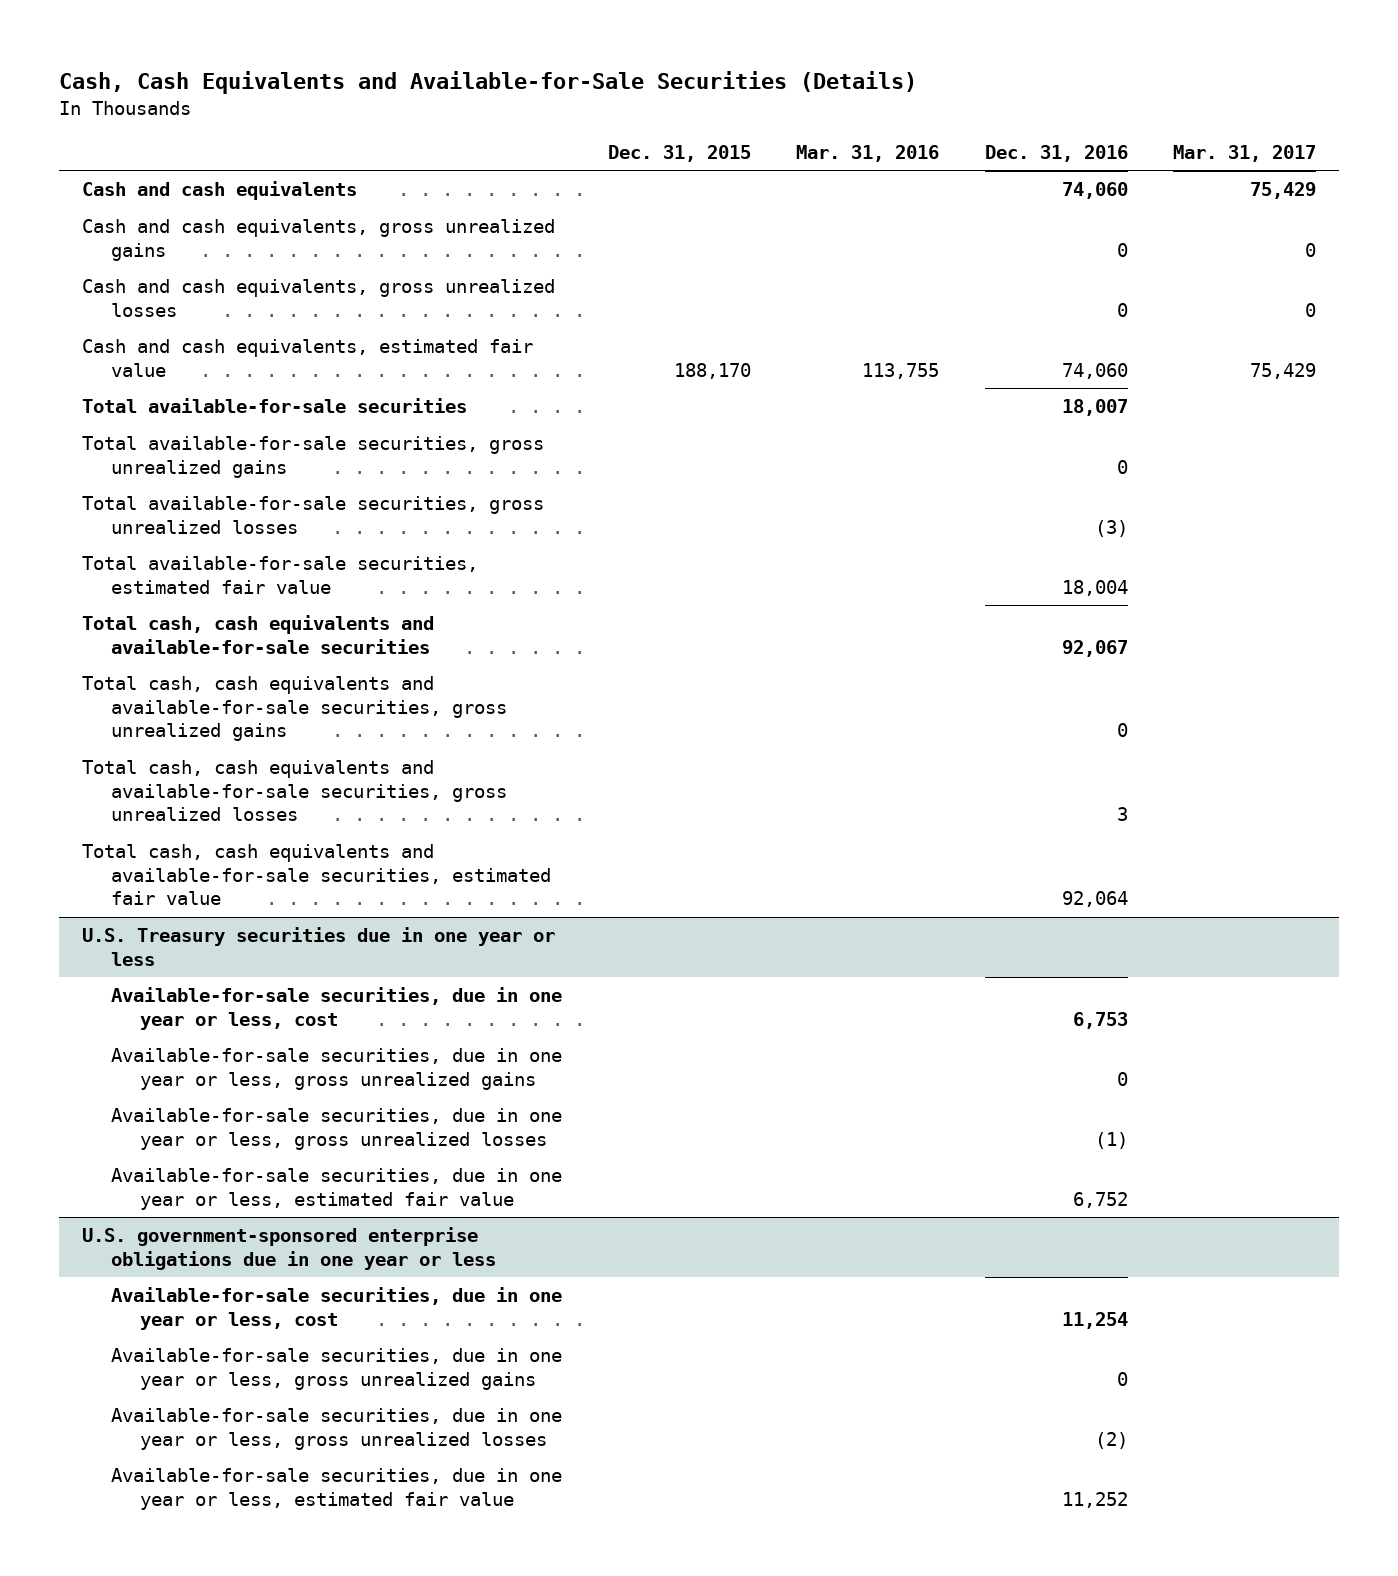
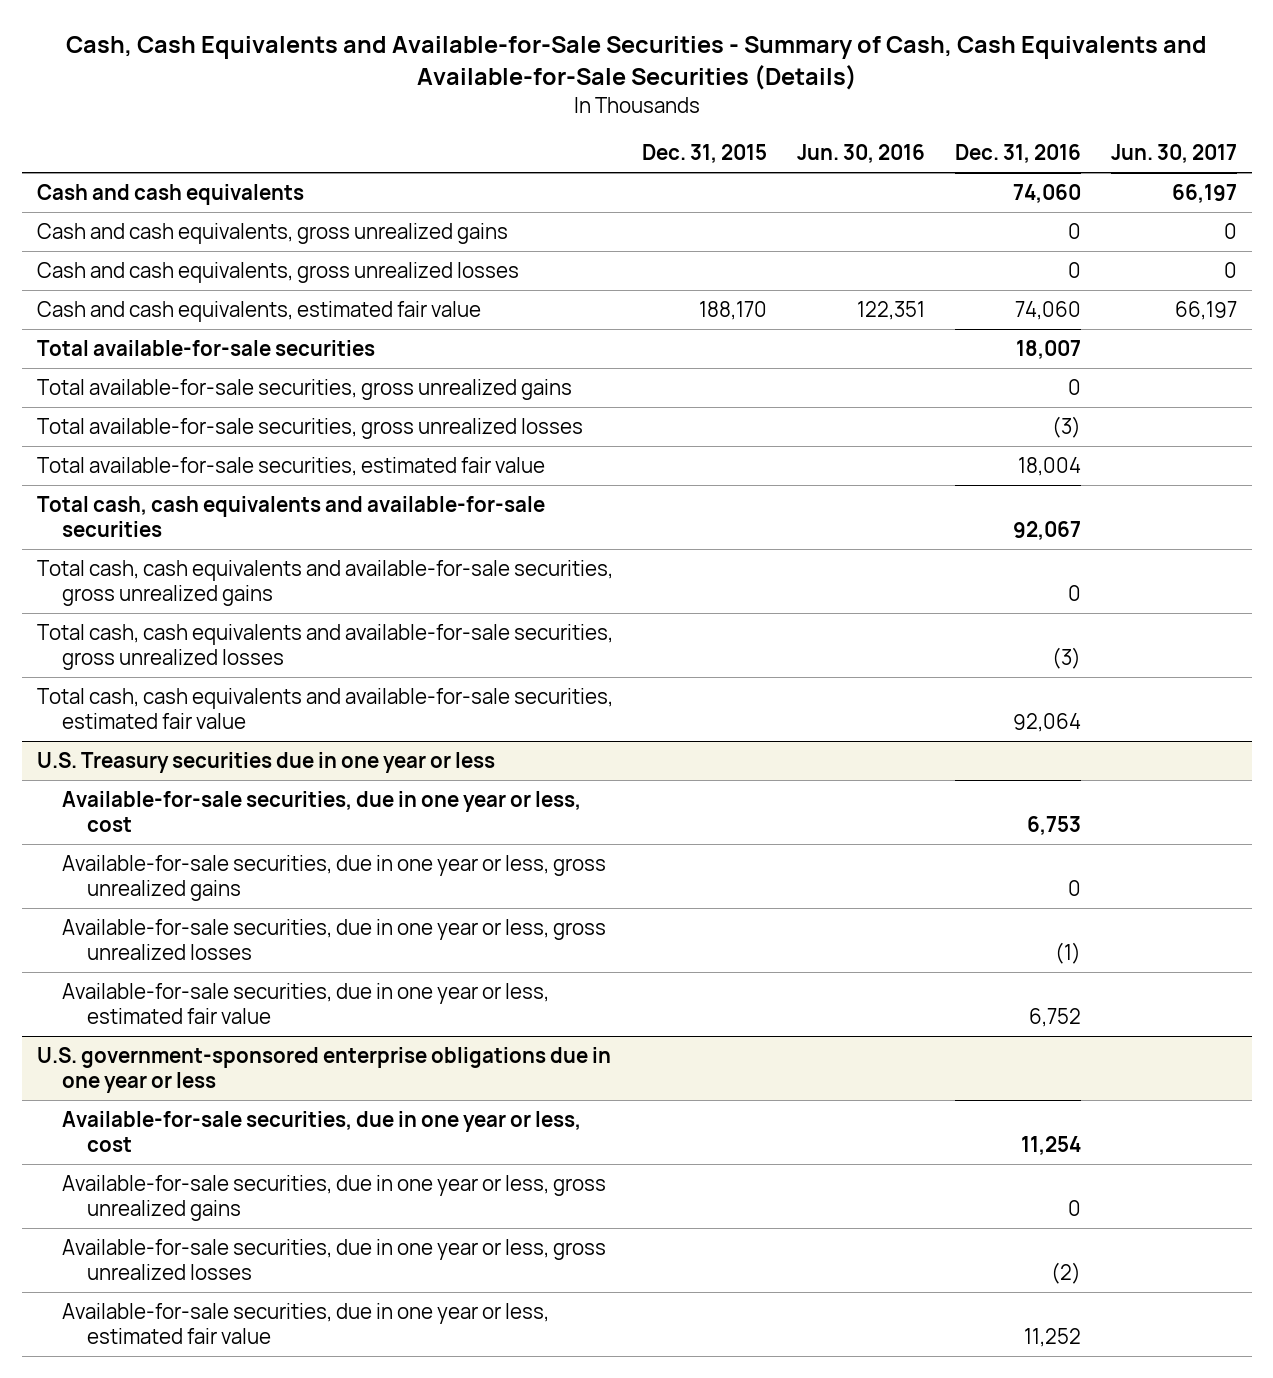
[59,70,918,94] Cash, Cash Equivalents and Available-for-Sale Securities (Details) -> [65,36,1207,90] Cash, Cash Equivalents and Available-for-Sale Securities - Summary of Cash, Cash Equivalents and Available-for-Sale Securities (Details)
[796,144,940,162] Mar. 31, 2016 -> none
[1173,144,1317,162] Mar. 31, 2017 -> none
none -> [797,144,926,164] Jun. 30, 2016
none -> [1110,144,1237,164] Jun. 30, 2017
[1116,807,1128,822] 3 -> [1052,646,1082,669] (3)

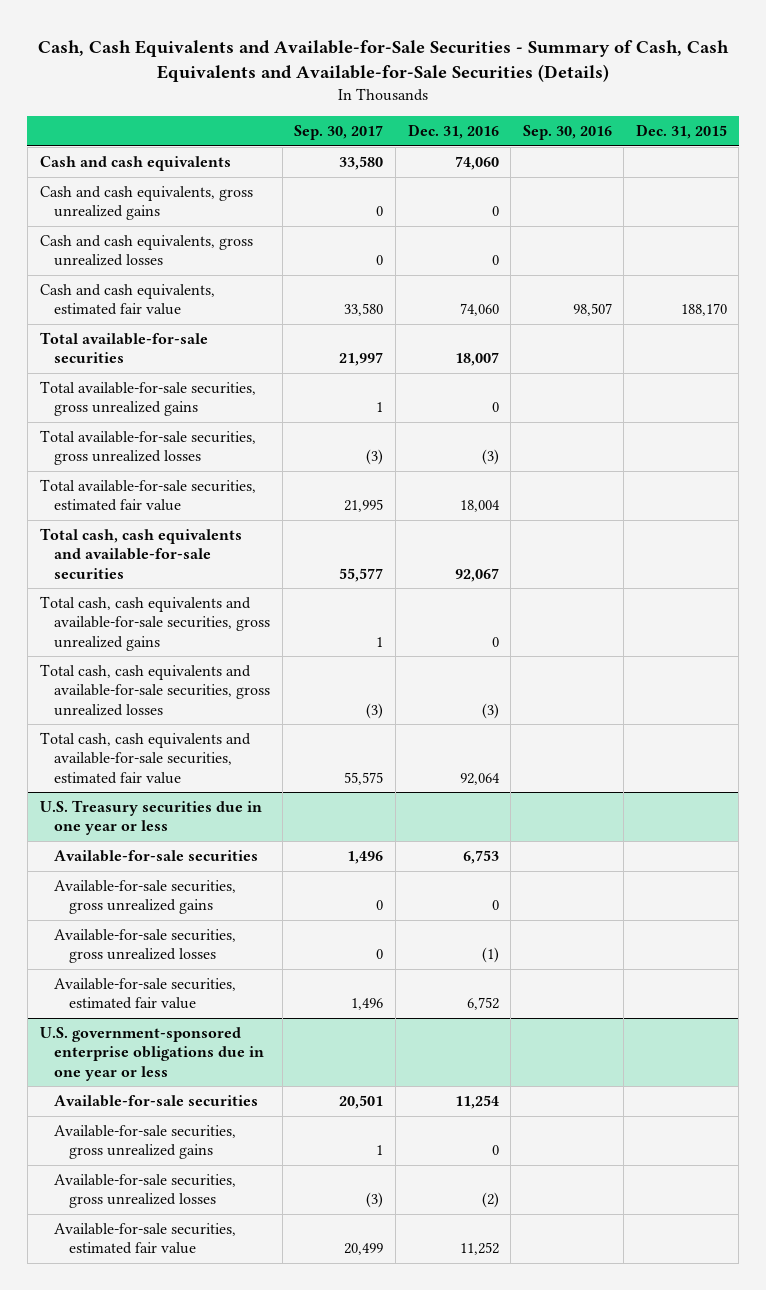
[797,144,926,164] Jun. 30, 2016 -> none
[1110,144,1237,164] Jun. 30, 2017 -> none
none -> [294,125,384,141] Sep. 30, 2017
none -> [522,125,612,141] Sep. 30, 2016
[61,791,581,832] Available-for-sale securities, due in one year or less, cost -> [54,850,259,863] Available-for-sale securities
[61,855,606,901] Available-for-sale securities, due in one year or less, gross unrealized gains -> [54,880,237,915] Available-for-sale securities, gross unrealized gains
[61,919,606,960] Available-for-sale securities, due in one year or less, gross unrealized losses -> [54,929,237,964] Available-for-sale securities, gross unrealized losses
[61,983,549,1024] Available-for-sale securities, due in one year or less, estimated fair value -> [54,978,237,1010] Available-for-sale securities, estimated fair value
[61,1111,581,1152] Available-for-sale securities, due in one year or less, cost -> [54,1095,259,1108] Available-for-sale securities
[61,1175,606,1221] Available-for-sale securities, due in one year or less, gross unrealized gains -> [54,1125,237,1160] Available-for-sale securities, gross unrealized gains
[61,1239,606,1280] Available-for-sale securities, due in one year or less, gross unrealized losses -> [54,1174,237,1209] Available-for-sale securities, gross unrealized losses
[61,1303,549,1344] Available-for-sale securities, due in one year or less, estimated fair value -> [54,1223,237,1255] Available-for-sale securities, estimated fair value

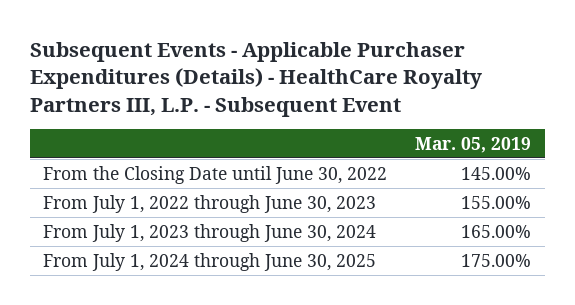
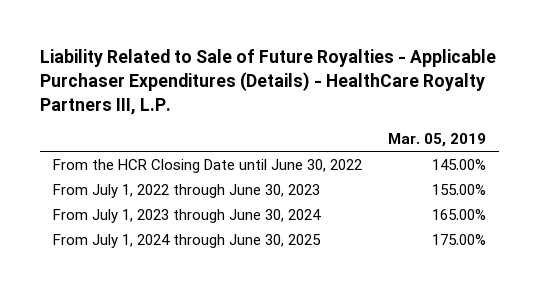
[29,41,482,117] Subsequent Events - Applicable Purchaser Expenditures (Details) - HealthCare Royalty Partners III, L.P. - Subsequent Event -> [39,49,496,115] Liability Related to Sale of Future Royalties - Applicable Purchaser Expenditures (Details) - HealthCare Royalty Partners III, L.P.
[43,165,388,184] From the Closing Date until June 30, 2022 -> [52,159,362,174] From the HCR Closing Date until June 30, 2022

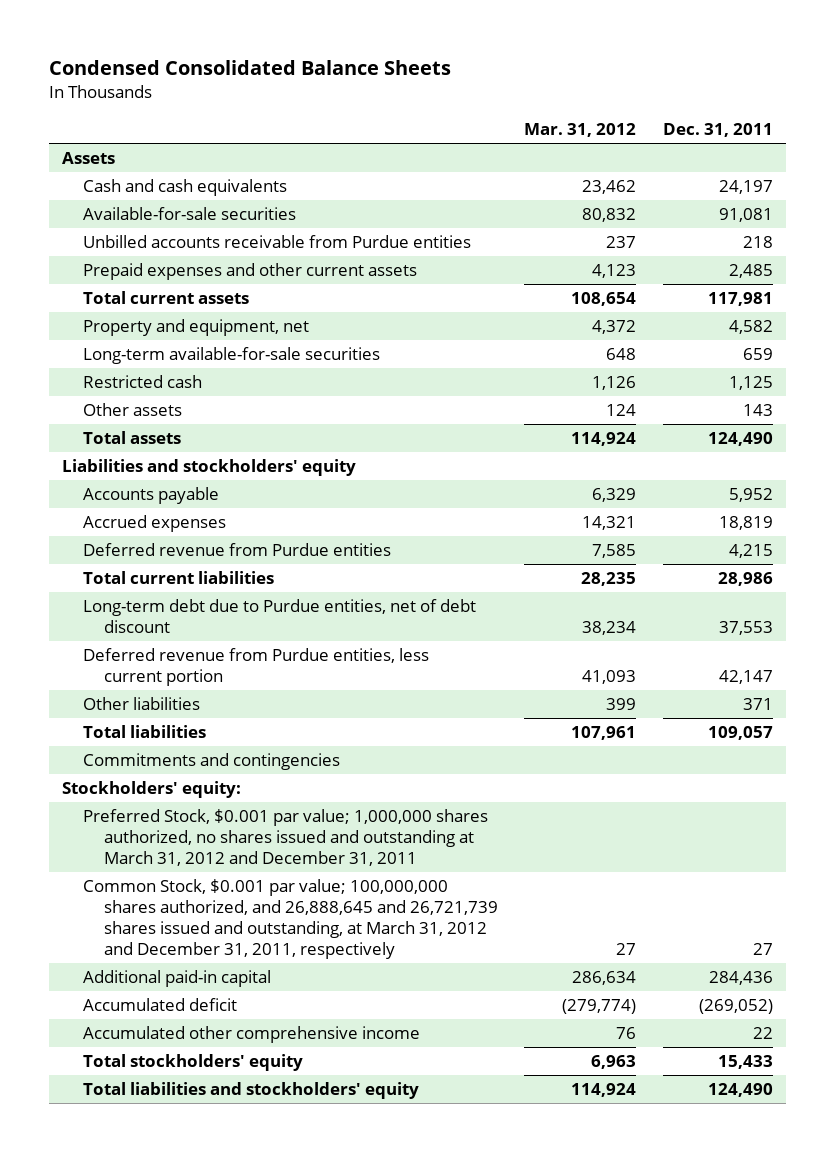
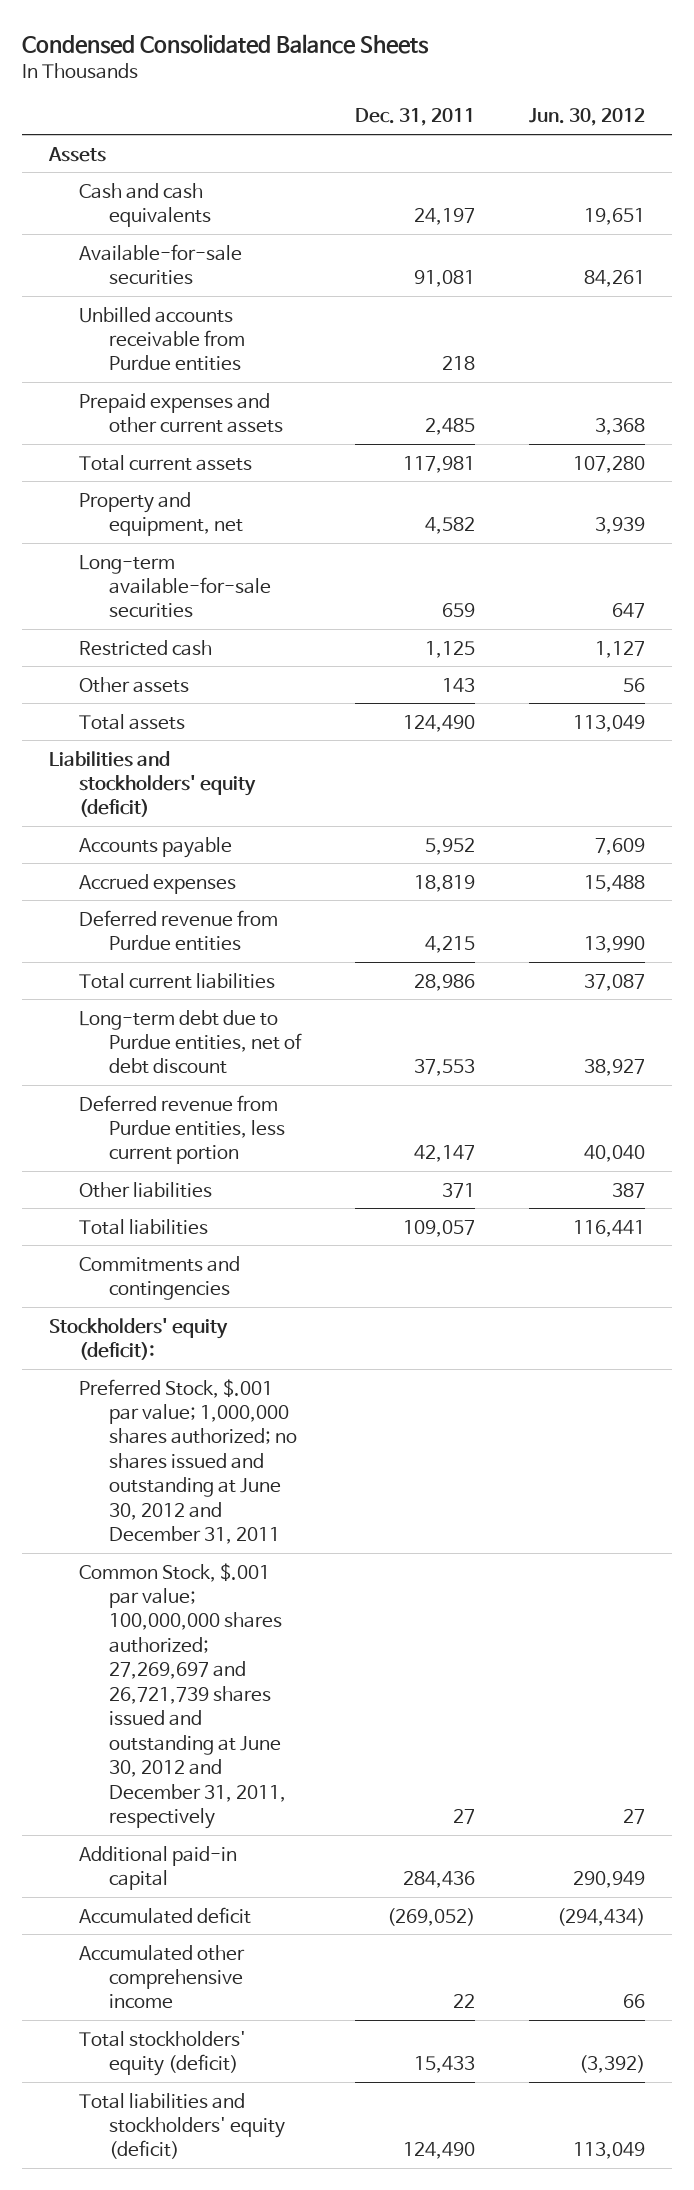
[524,122,637,137] Mar. 31, 2012 -> none
none -> [528,108,645,127] Jun. 30, 2012
[62,459,357,477] Liabilities and stockholders' equity -> [49,750,257,818] Liabilities and stockholders' equity (deficit)
[62,781,242,799] Stockholders' equity: -> [49,1317,229,1360] Stockholders' equity (deficit):
[83,809,489,867] Preferred Stock, $0.001 par value; 1,000,000 shares authorized, no shares issued and outstanding at March 31, 2012 and December 31, 2011 -> [79,1378,297,1545] Preferred Stock, $.001 par value; 1,000,000 shares authorized; no shares issued and outstanding at June 30, 2012 and December 31, 2011
[83,879,499,960] Common Stock, $0.001 par value; 100,000,000 shares authorized, and 26,888,645 and 26,721,739 shares issued and outstanding, at March 31, 2012 and December 31, 2011, respectively -> [79,1562,286,1830] Common Stock, $.001 par value; 100,000,000 shares authorized; 27,269,697 and 26,721,739 shares issued and outstanding at June 30, 2012 and December 31, 2011, respectively
[83,1054,304,1072] Total stockholders' equity -> [79,2030,247,2076] Total stockholders' equity (deficit)
[83,1082,420,1100] Total liabilities and stockholders' equity -> [79,2092,285,2160] Total liabilities and stockholders' equity (deficit)

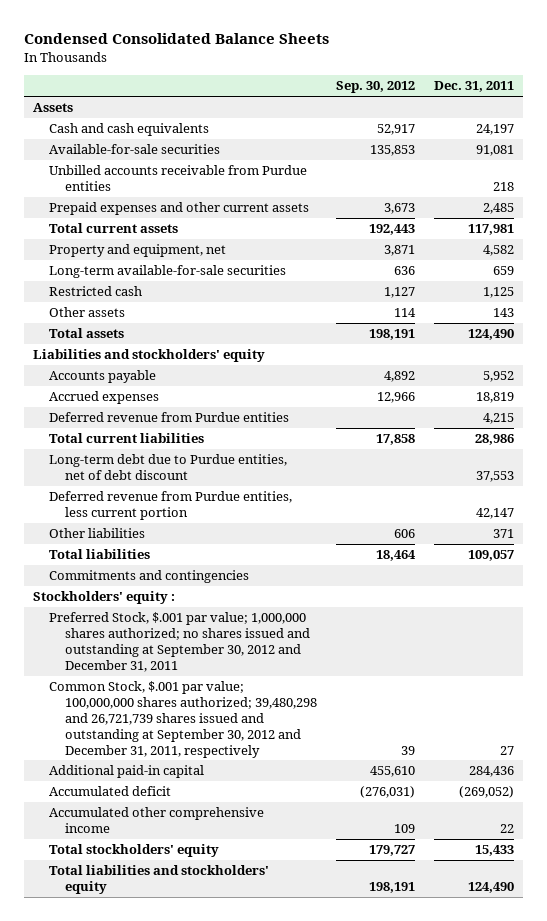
[528,108,645,127] Jun. 30, 2012 -> none
none -> [336,81,416,94] Sep. 30, 2012
[49,750,257,818] Liabilities and stockholders' equity (deficit) -> [33,349,266,363] Liabilities and stockholders' equity
[49,1317,229,1360] Stockholders' equity (deficit): -> [33,591,176,605] Stockholders' equity :
[79,1378,297,1545] Preferred Stock, $.001 par value; 1,000,000 shares authorized; no shares issued and outstanding at June 30, 2012 and December 31, 2011 -> [49,612,311,672] Preferred Stock, $.001 par value; 1,000,000 shares authorized; no shares issued and outstanding at September 30, 2012 and December 31, 2011
[79,1562,286,1830] Common Stock, $.001 par value; 100,000,000 shares authorized; 27,269,697 and 26,721,739 shares issued and outstanding at June 30, 2012 and December 31, 2011, respectively -> [49,681,318,758] Common Stock, $.001 par value; 100,000,000 shares authorized; 39,480,298 and 26,721,739 shares issued and outstanding at September 30, 2012 and December 31, 2011, respectively
[79,2030,247,2076] Total stockholders' equity (deficit) -> [49,844,220,858] Total stockholders' equity
[79,2092,285,2160] Total liabilities and stockholders' equity (deficit) -> [49,865,270,895] Total liabilities and stockholders' equity

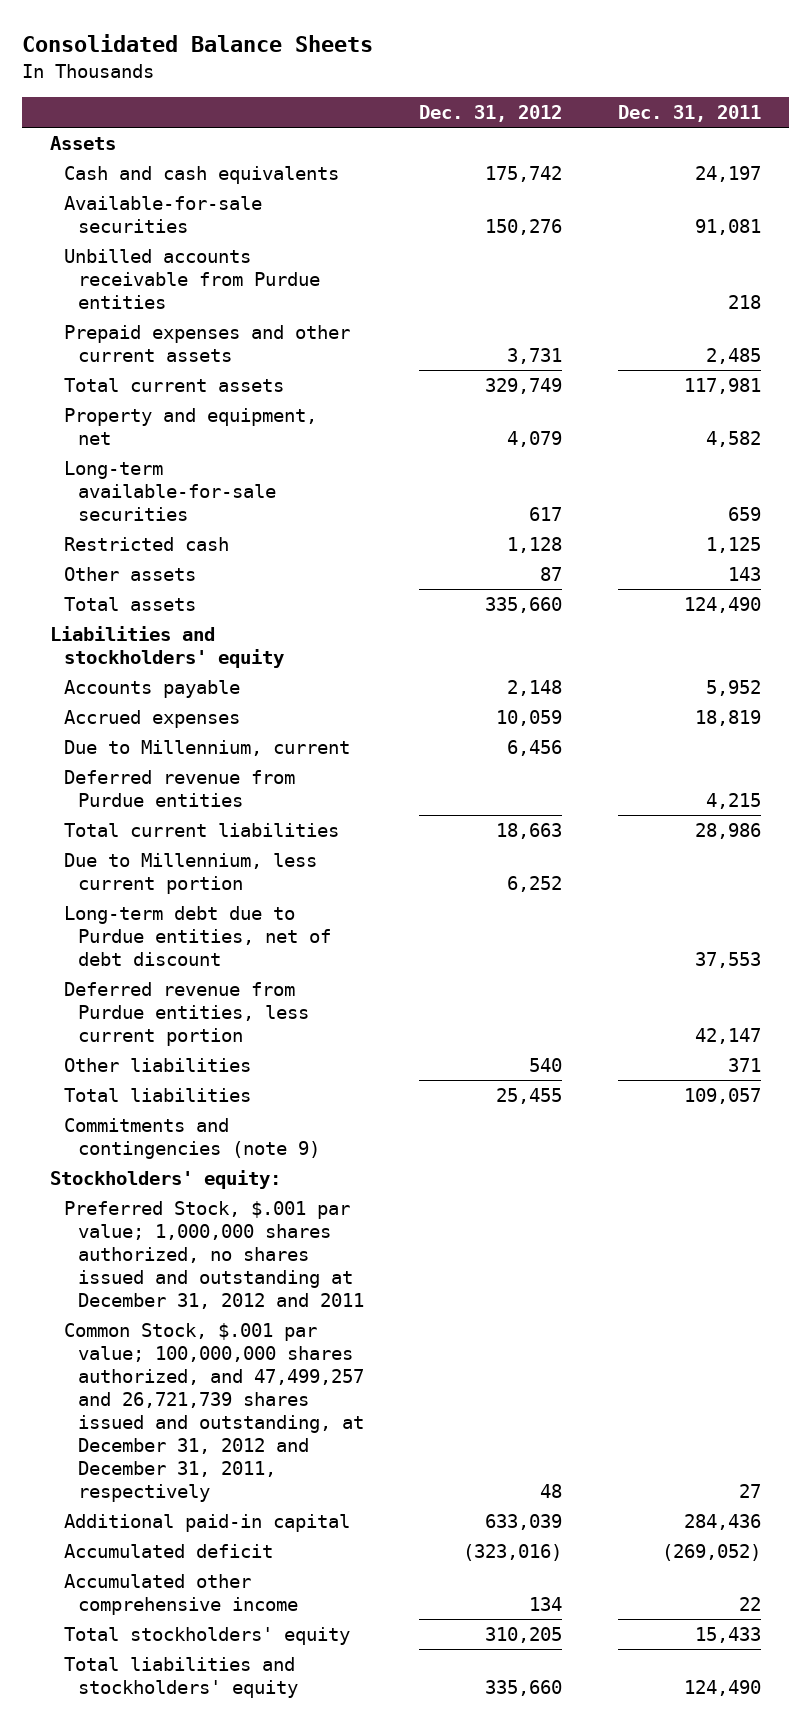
[23,33,329,45] Condensed Consolidated Balance Sheets -> [22,34,374,53] Consolidated Balance Sheets
[336,81,416,94] Sep. 30, 2012 -> none
none -> [419,105,563,123] Dec. 31, 2012
none -> [64,740,351,757] Due to Millennium, current
none -> [64,853,318,895] Due to Millennium, less current portion
[49,570,250,584] Commitments and contingencies -> [64,1118,320,1160] Commitments and contingencies (note 9)
[33,591,176,605] Stockholders' equity : -> [50,1170,282,1190] Stockholders' equity:
[49,612,311,672] Preferred Stock, $.001 par value; 1,000,000 shares authorized; no shares issued and outstanding at September 30, 2012 and December 31, 2011 -> [64,1201,364,1309] Preferred Stock, $.001 par value; 1,000,000 shares authorized, no shares issued and outstanding at December 31, 2012 and 2011
[49,681,318,758] Common Stock, $.001 par value; 100,000,000 shares authorized; 39,480,298 and 26,721,739 shares issued and outstanding at September 30, 2012 and December 31, 2011, respectively -> [64,1323,364,1502] Common Stock, $.001 par value; 100,000,000 shares authorized, and 47,499,257 and 26,721,739 shares issued and outstanding, at December 31, 2012 and December 31, 2011, respectively

